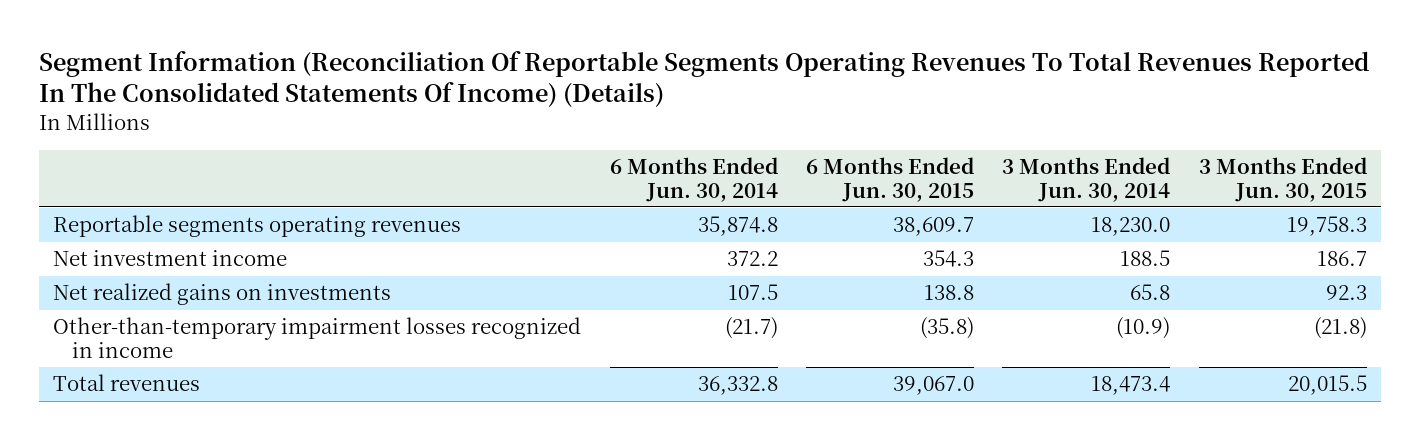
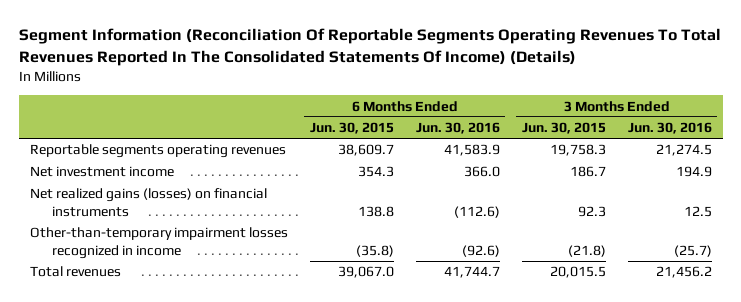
[609,157,778,202] 6 Months Ended Jun. 30, 2014 -> none
[1002,157,1171,202] 3 Months Ended Jun. 30, 2014 -> none
none -> [415,122,500,135] Jun. 30, 2016
none -> [627,122,712,135] Jun. 30, 2016
[53,283,392,306] Net realized gains on investments -> [29,188,267,217] Net realized gains (losses) on financial instruments

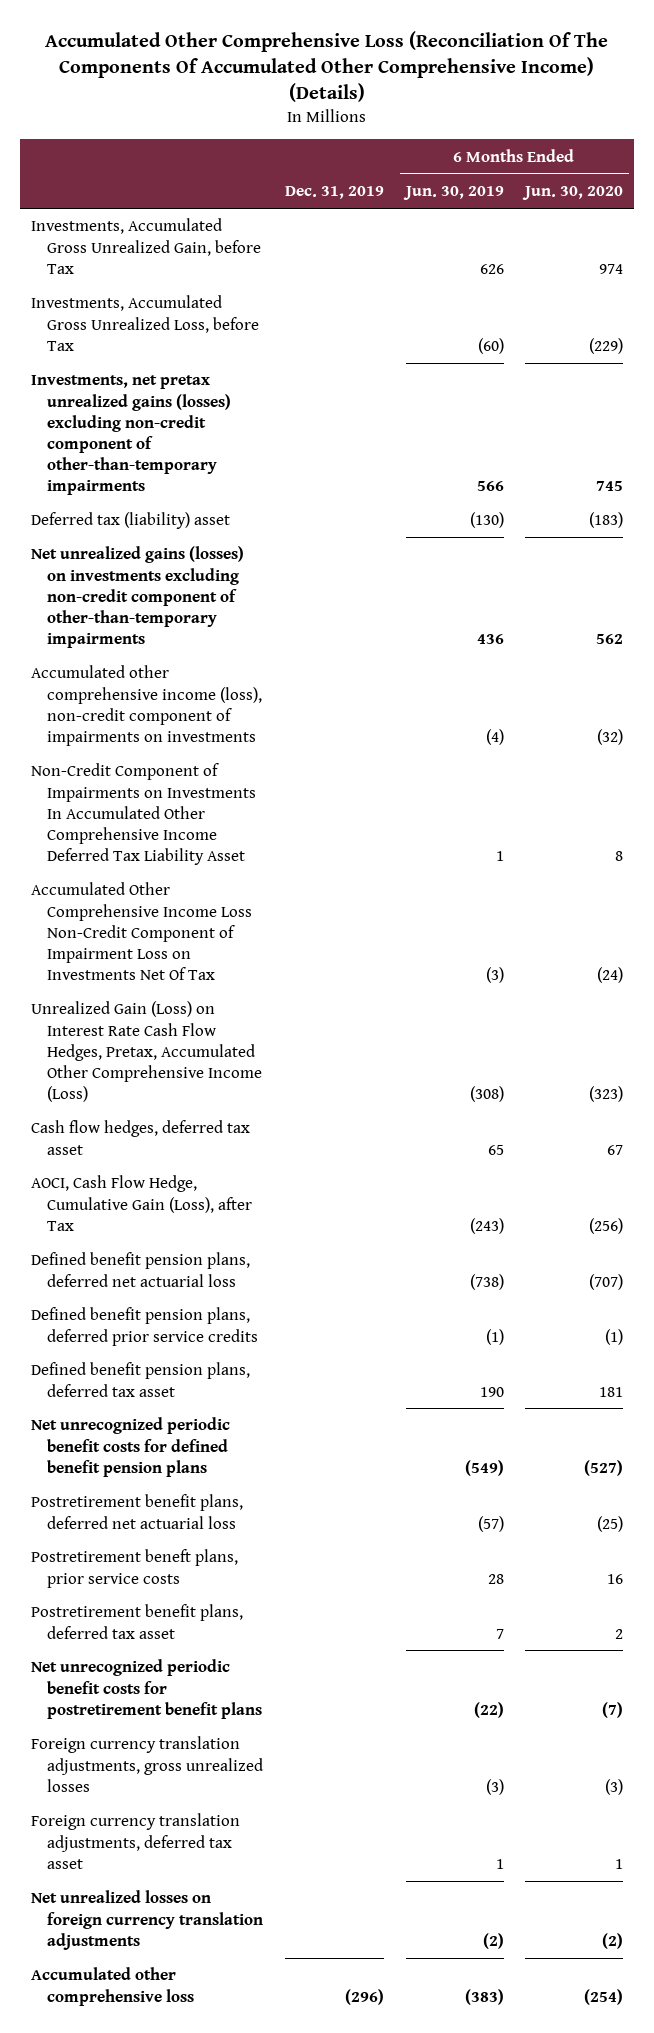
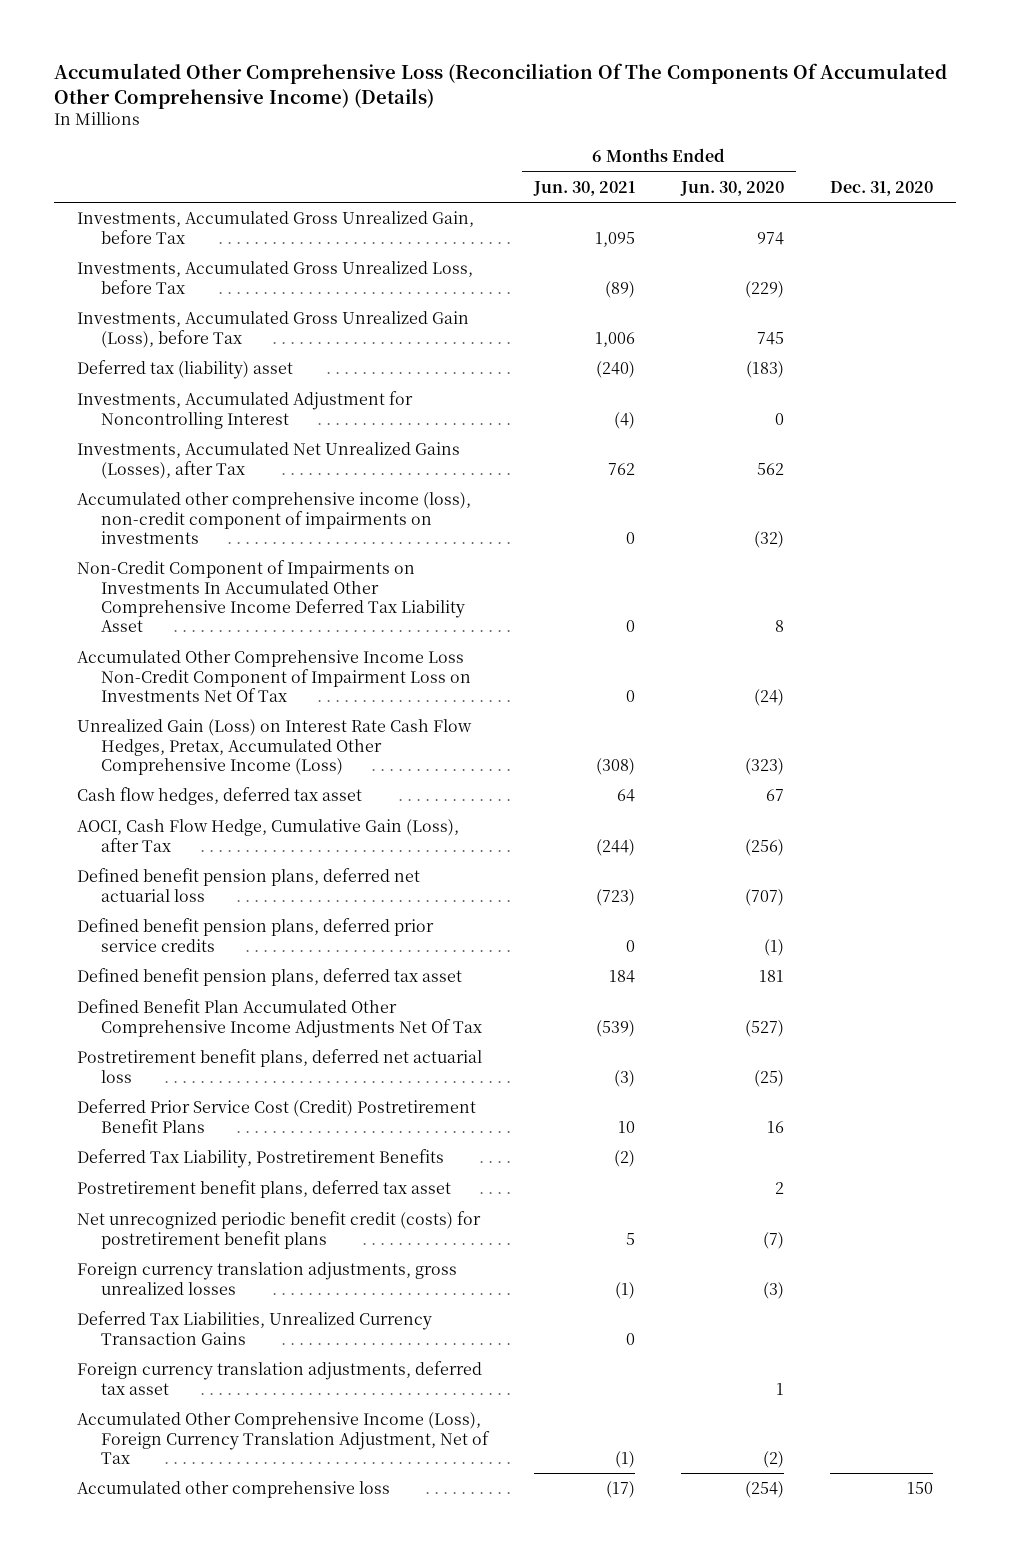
[284,186,384,200] Dec. 31, 2019 -> none
[402,186,504,201] Jun. 30, 2019 -> none
none -> [532,180,635,196] Jun. 30, 2021
none -> [830,180,934,196] Dec. 31, 2020
[31,375,231,496] Investments, net pretax unrealized gains (losses) excluding non-credit component of other-than-temporary impairments -> [77,311,470,348] Investments, Accumulated Gross Unrealized Gain (Loss), before Tax
none -> [77,391,414,429] Investments, Accumulated Adjustment for Noncontrolling Interest
[31,546,245,649] Net unrealized gains (losses) on investments excluding non-credit component of other-than-temporary impairments -> [77,442,461,479] Investments, Accumulated Net Unrealized Gains (Losses), after Tax
[31,1417,231,1477] Net unrecognized periodic benefit costs for defined benefit pension plans -> [77,999,482,1038] Defined Benefit Plan Accumulated Other Comprehensive Income Adjustments Net Of Tax
[31,1549,239,1588] Postretirement beneft plans, prior service costs -> [77,1099,477,1133] Deferred Prior Service Cost (Credit) Postretirement Benefit Plans
none -> [77,1149,445,1169] Deferred Tax Liability, Postretirement Benefits
[31,1659,262,1719] Net unrecognized periodic benefit costs for postretirement benefit plans -> [77,1211,482,1249] Net unrecognized periodic benefit credit (costs) for postretirement benefit plans
none -> [77,1311,433,1345] Deferred Tax Liabilities, Unrealized Currency Transaction Gains
[31,1890,263,1950] Net unrealized losses on foreign currency translation adjustments -> [77,1412,490,1464] Accumulated Other Comprehensive Income (Loss), Foreign Currency Translation Adjustment, Net of Tax

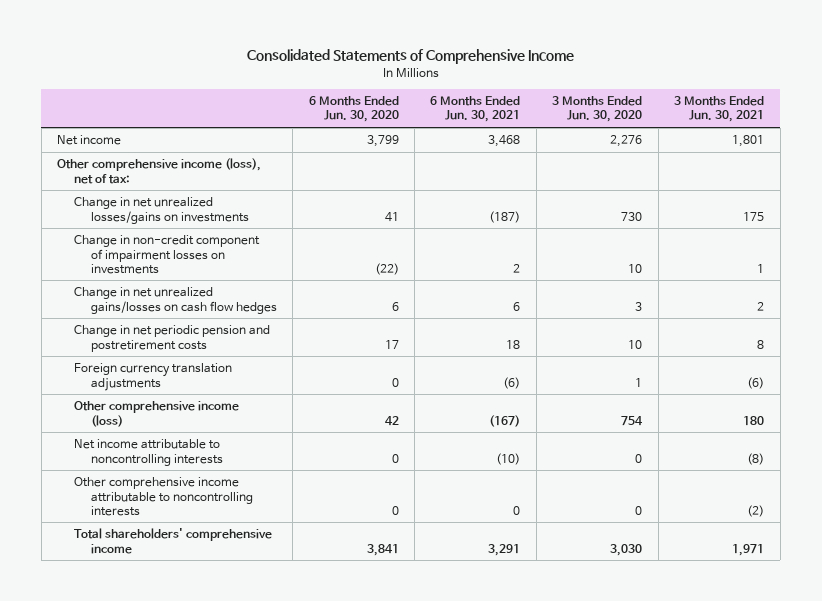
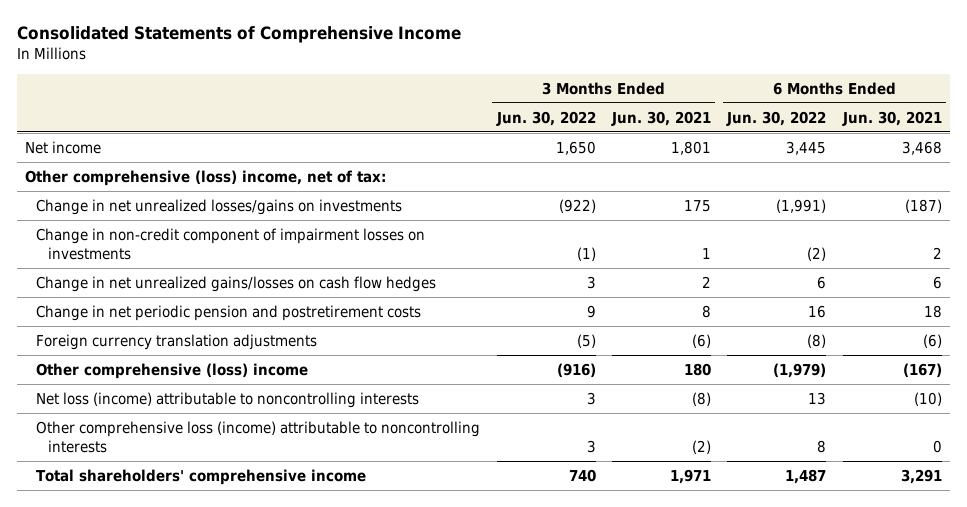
[308,96,399,123] 6 Months Ended Jun. 30, 2020 -> none
[552,96,643,123] 3 Months Ended Jun. 30, 2020 -> none
none -> [495,110,596,126] Jun. 30, 2022
none -> [726,110,827,126] Jun. 30, 2022
[57,158,262,184] Other comprehensive income (loss), net of tax: -> [24,169,386,186] Other comprehensive (loss) income, net of tax:
[73,401,239,427] Other comprehensive income (loss) -> [36,362,309,379] Other comprehensive (loss) income
[73,439,223,466] Net income attributable to noncontrolling interests -> [36,391,420,408] Net loss (income) attributable to noncontrolling interests
[73,477,253,516] Other comprehensive income attributable to noncontrolling interests -> [36,420,481,453] Other comprehensive loss (income) attributable to noncontrolling interests

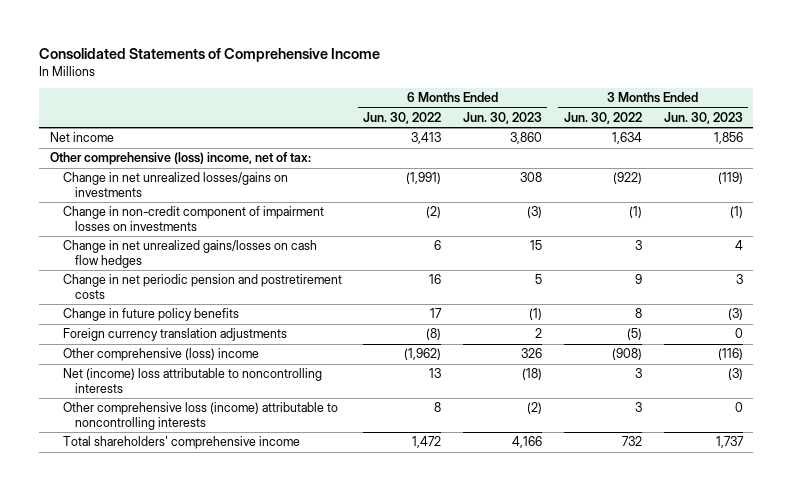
[610,110,711,126] Jun. 30, 2021 -> none
[841,110,942,126] Jun. 30, 2021 -> none
none -> [463,112,543,125] Jun. 30, 2023
none -> [663,112,743,125] Jun. 30, 2023
[555,140,596,155] 1,650 -> [611,132,642,145] 1,634
[786,140,827,155] 3,445 -> [411,132,442,145] 3,413
none -> [62,308,239,322] Change in future policy benefits
[556,362,596,377] (916) -> [611,348,642,361] (908)
[773,362,827,378] (1,979) -> [404,348,442,361] (1,962)
[36,391,420,408] Net loss (income) attributable to noncontrolling interests -> [62,368,322,393] Net (income) loss attributable to noncontrolling interests
[568,468,596,482] 740 -> [621,436,642,447] 732
[785,468,827,484] 1,487 -> [412,436,442,449] 1,472

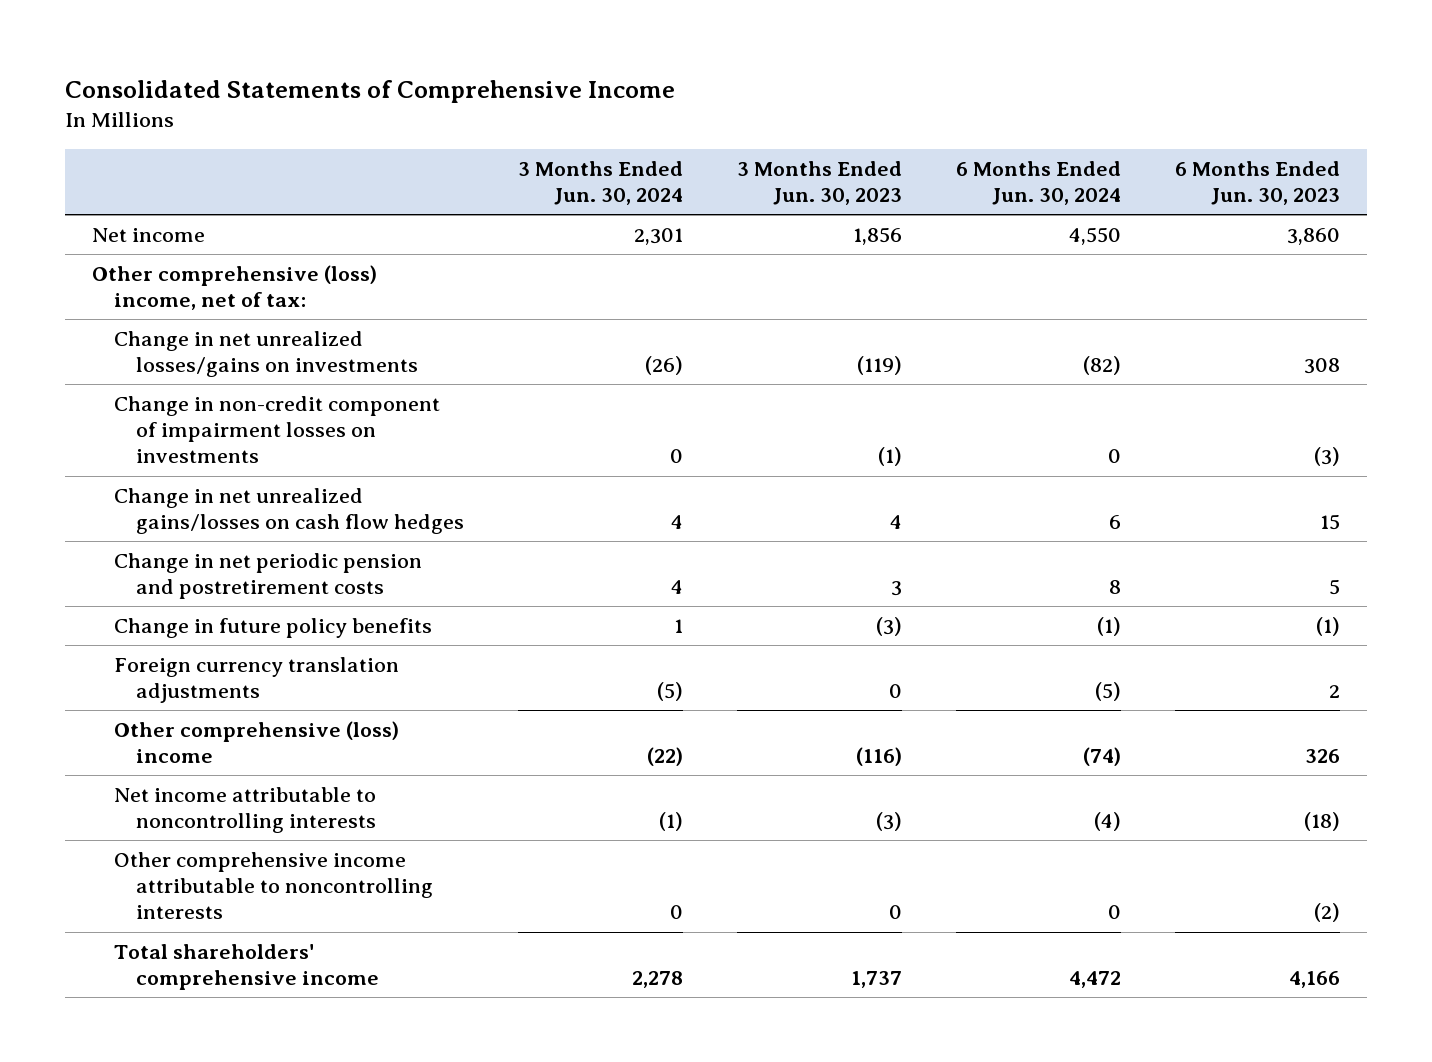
[363,112,442,125] Jun. 30, 2022 -> none
[563,112,642,125] Jun. 30, 2022 -> none
none -> [518,160,684,206] 3 Months Ended Jun. 30, 2024
none -> [956,160,1122,206] 6 Months Ended Jun. 30, 2024
[62,368,322,393] Net (income) loss attributable to noncontrolling interests -> [113,786,376,834] Net income attributable to noncontrolling interests
[62,402,338,430] Other comprehensive loss (income) attributable to noncontrolling interests -> [113,851,433,920] Other comprehensive income attributable to noncontrolling interests

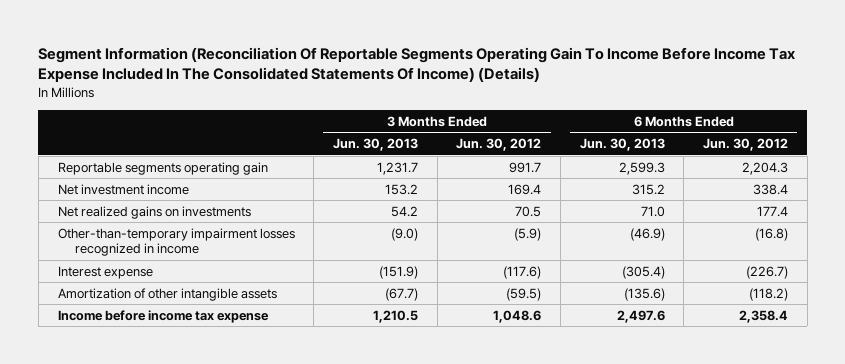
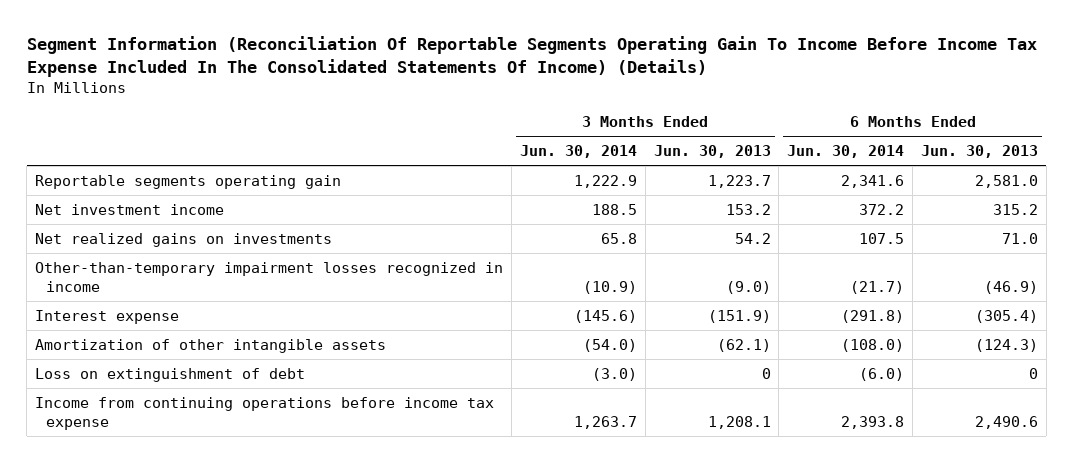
[456,138,542,152] Jun. 30, 2012 -> none
[702,138,788,152] Jun. 30, 2012 -> none
none -> [519,145,637,159] Jun. 30, 2014
none -> [787,145,905,159] Jun. 30, 2014
[376,161,418,175] 1,231.7 -> [707,174,771,188] 1,223.7
[618,161,665,175] 2,599.3 -> [975,174,1039,188] 2,581.0
[384,287,418,301] (67.7) -> [716,338,771,352] (62.1)
[623,287,665,301] (135.6) -> [975,338,1039,352] (124.3)
none -> [35,367,306,382] Loss on extinguishment of debt
[57,309,269,323] Income before income tax expense -> [35,396,495,430] Income from continuing operations before income tax expense
[372,309,418,323] 1,210.5 -> [707,415,771,429] 1,208.1
[616,309,665,323] 2,497.6 -> [975,415,1039,429] 2,490.6

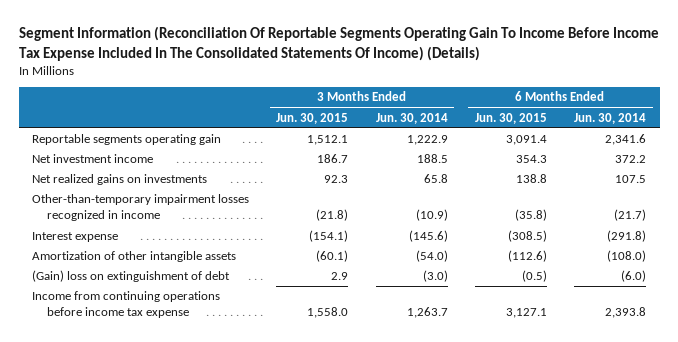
[653,145,771,159] Jun. 30, 2013 -> none
[921,145,1039,159] Jun. 30, 2013 -> none
none -> [276,112,349,124] Jun. 30, 2015
none -> [474,112,547,124] Jun. 30, 2015
[35,367,306,382] Loss on extinguishment of debt -> [32,270,231,283] (Gain) loss on extinguishment of debt

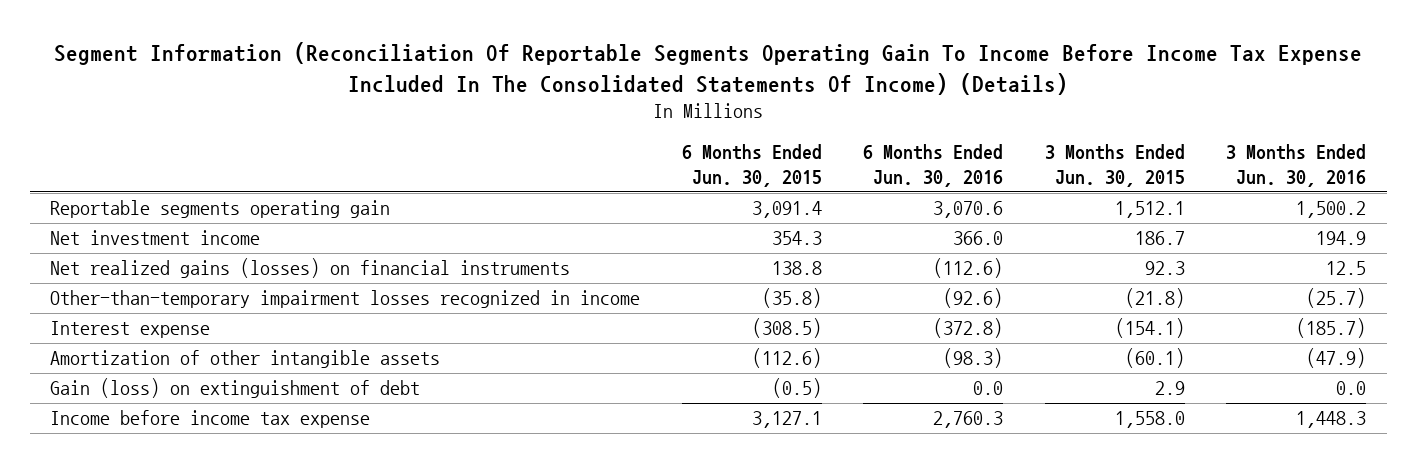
[375,112,448,124] Jun. 30, 2014 -> none
[574,112,647,124] Jun. 30, 2014 -> none
none -> [863,144,1004,187] 6 Months Ended Jun. 30, 2016
none -> [1226,144,1367,187] 3 Months Ended Jun. 30, 2016
[32,174,208,186] Net realized gains on investments -> [50,258,571,279] Net realized gains (losses) on financial instruments
[32,270,231,283] (Gain) loss on extinguishment of debt -> [50,378,421,399] Gain (loss) on extinguishment of debt
[32,291,221,319] Income from continuing operations before income tax expense -> [50,410,371,429] Income before income tax expense

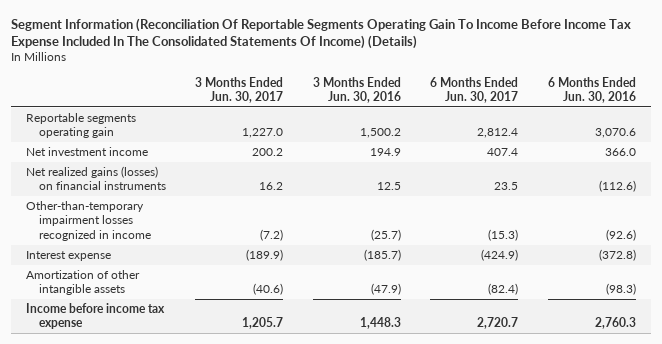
[681,144,822,187] 6 Months Ended Jun. 30, 2015 -> none
[1044,144,1185,187] 3 Months Ended Jun. 30, 2015 -> none
none -> [195,76,284,104] 3 Months Ended Jun. 30, 2017
none -> [430,76,519,104] 6 Months Ended Jun. 30, 2017
[50,378,421,399] Gain (loss) on extinguishment of debt -> none

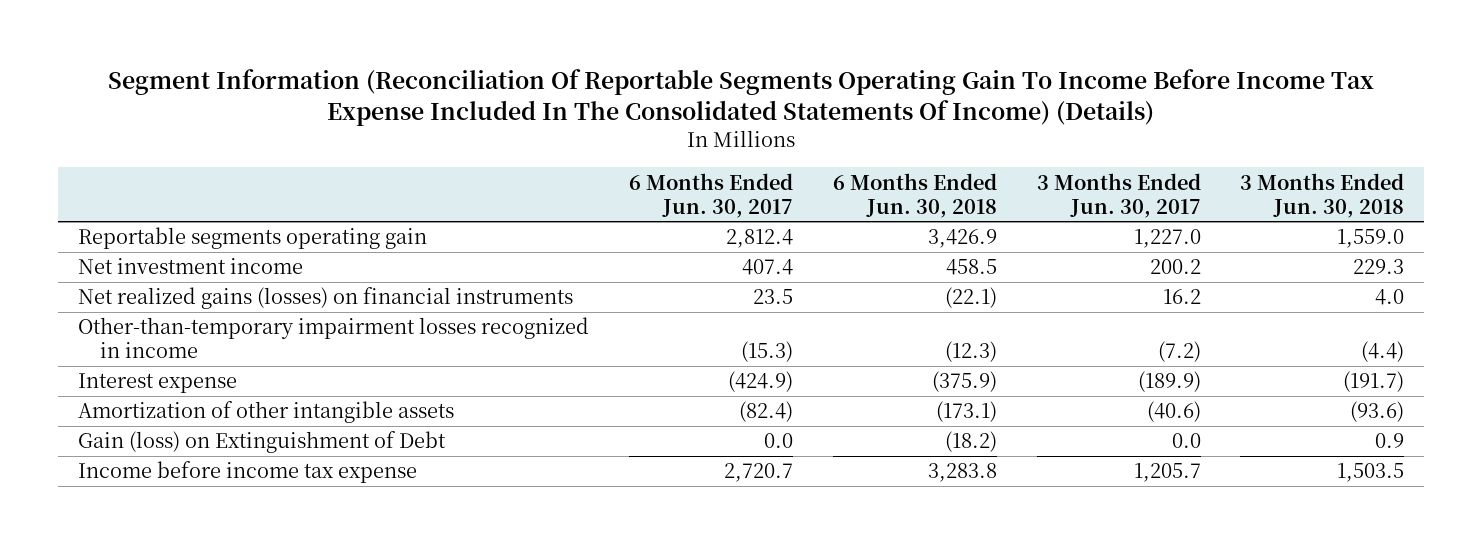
[312,76,401,104] 3 Months Ended Jun. 30, 2016 -> none
[547,76,636,104] 6 Months Ended Jun. 30, 2016 -> none
none -> [832,172,997,218] 6 Months Ended Jun. 30, 2018
none -> [1240,172,1405,218] 3 Months Ended Jun. 30, 2018
none -> [78,431,447,454] Gain (loss) on Extinguishment of Debt

